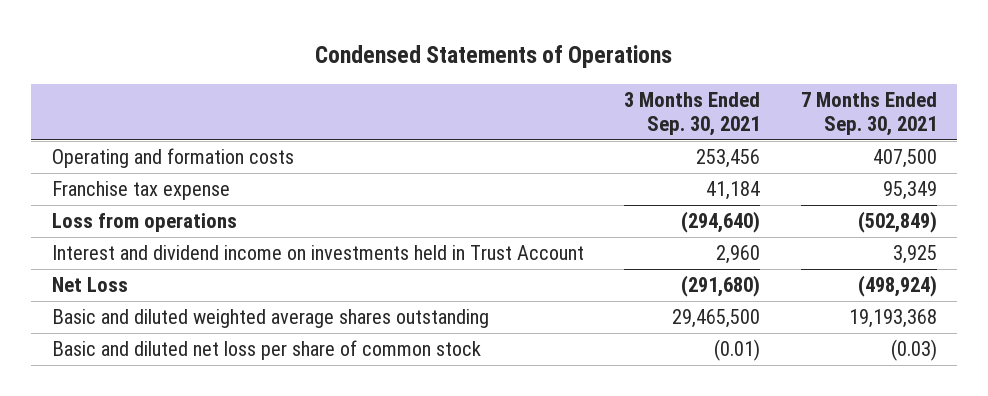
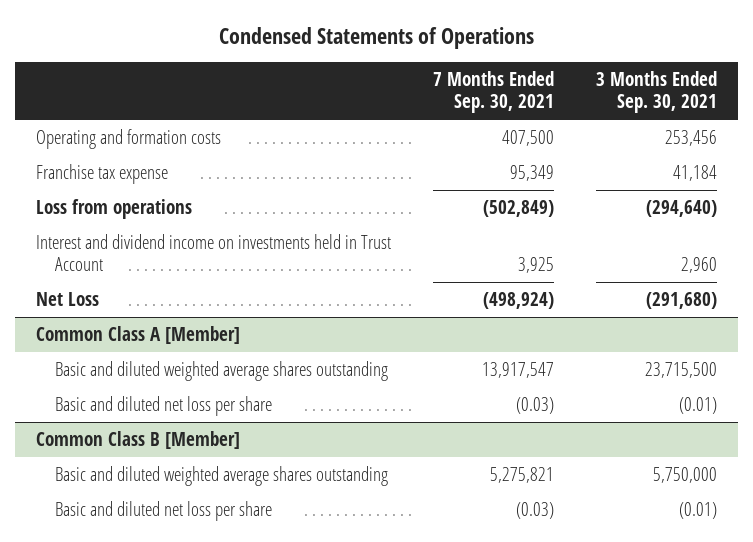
none -> [36,325,241,344] Common Class A [Member]
[672,309,761,329] 29,465,500 -> [644,361,717,378] 23,715,500
[848,309,937,329] 19,193,368 -> [482,361,555,378] 13,917,547
[51,340,481,361] Basic and diluted net loss per share of common stock -> [55,395,273,416] Basic and diluted net loss per share
none -> [36,430,241,449] Common Class B [Member]
none -> [55,465,389,486] Basic and diluted weighted average shares outstanding
none -> [55,500,273,521] Basic and diluted net loss per share

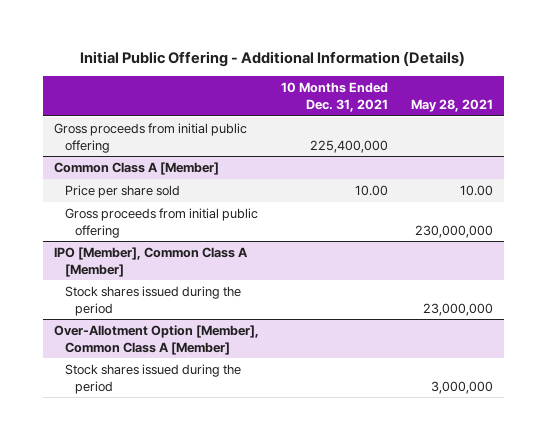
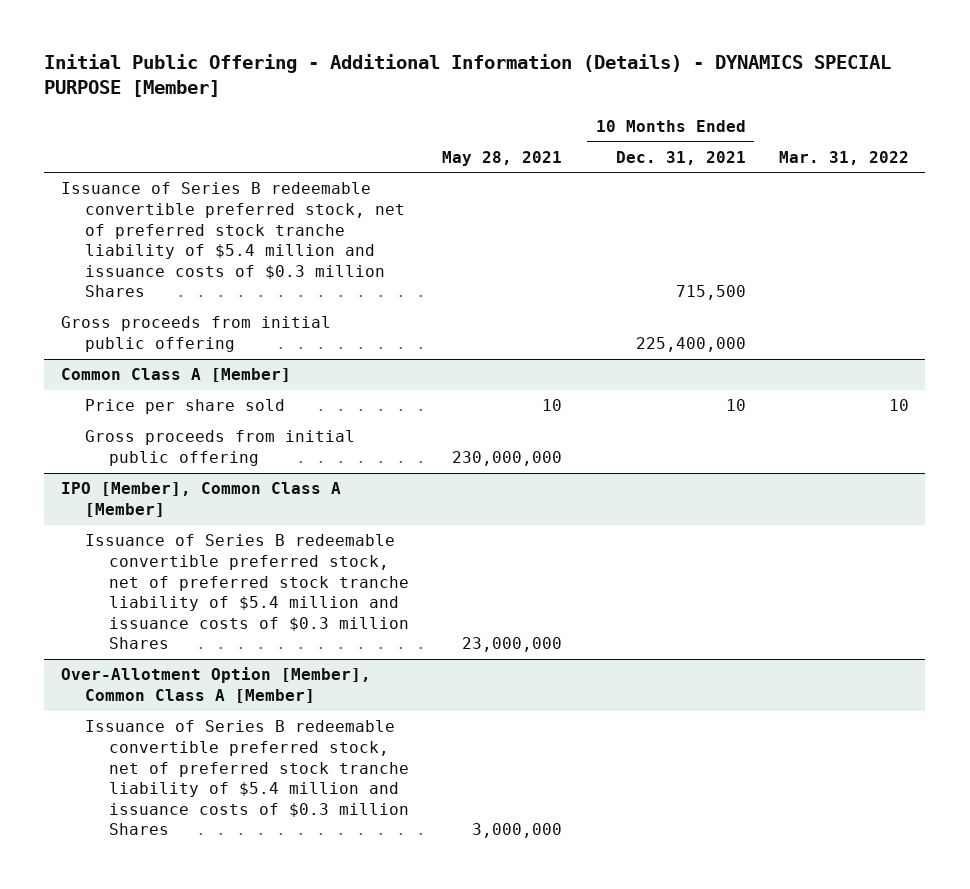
[80,51,466,68] Initial Public Offering - Additional Information (Details) -> [44,54,892,98] Initial Public Offering - Additional Information (Details) - DYNAMICS SPECIAL PURPOSE [Member]
none -> [778,150,909,165] Mar. 31, 2022
none -> [60,182,405,298] Issuance of Series B redeemable convertible preferred stock, net of preferred stock tranche liability of $5.4 million and issuance costs of $0.3 million Shares
[355,185,389,197] 10.00 -> [725,399,746,412] 10
[459,185,493,197] 10.00 -> [542,399,563,412] 10
[64,286,241,316] Stock shares issued during the period -> [84,534,410,650] Issuance of Series B redeemable convertible preferred stock, net of preferred stock tranche liability of $5.4 million and issuance costs of $0.3 million Shares
[64,364,241,394] Stock shares issued during the period -> [84,720,410,836] Issuance of Series B redeemable convertible preferred stock, net of preferred stock tranche liability of $5.4 million and issuance costs of $0.3 million Shares

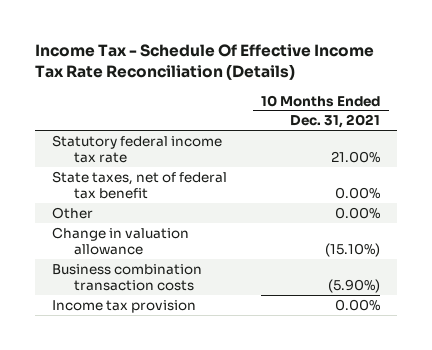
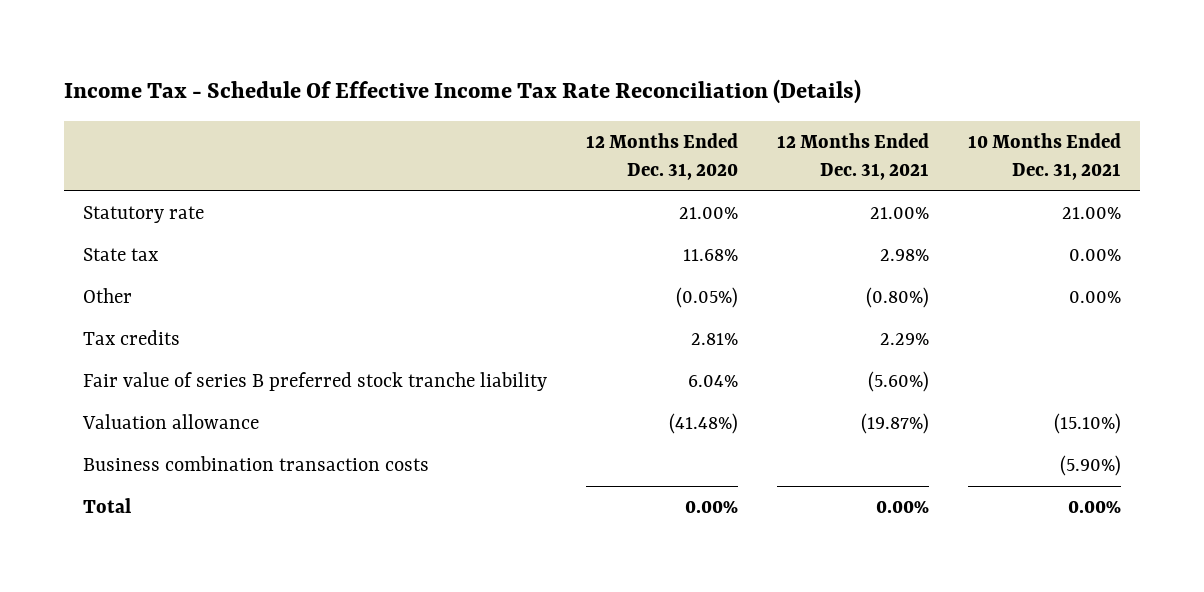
none -> [586,132,739,181] 12 Months Ended Dec. 31, 2020
none -> [776,132,929,181] 12 Months Ended Dec. 31, 2021
[51,134,222,163] Statutory federal income tax rate -> [83,206,205,224] Statutory rate
[51,170,227,199] State taxes, net of federal tax benefit -> [83,248,159,262] State tax
none -> [83,330,181,346] Tax credits
none -> [83,372,548,392] Fair value of series B preferred stock tranche liability
[51,226,189,255] Change in valuation allowance -> [82,414,260,430] Valuation allowance
[51,299,196,313] Income tax provision -> [83,498,132,514] Total

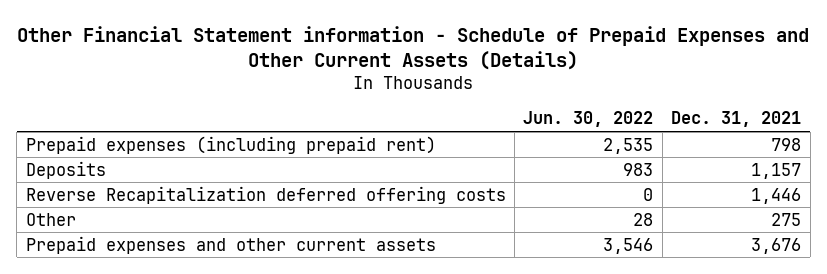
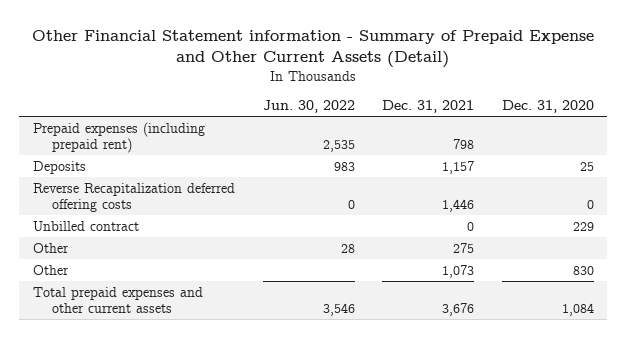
[17,26,810,71] Other Financial Statement information - Schedule of Prepaid Expenses and Other Current Assets (Details) -> [32,29,595,69] Other Financial Statement information - Summary of Prepaid Expense and Other Current Assets (Detail)
none -> [501,100,594,114] Dec. 31, 2020
none -> [33,220,140,231] Unbilled contract
none -> [33,264,70,275] Other
[25,235,436,254] Prepaid expenses and other current assets -> [33,286,204,313] Total prepaid expenses and other current assets

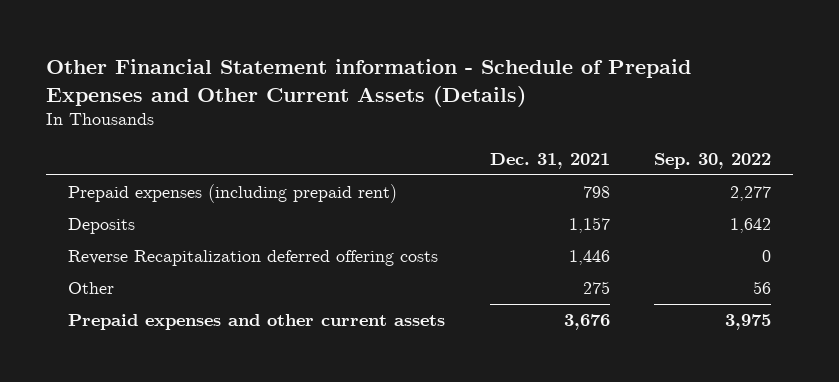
[32,29,595,69] Other Financial Statement information - Summary of Prepaid Expense and Other Current Assets (Detail) -> [46,58,692,107] Other Financial Statement information - Schedule of Prepaid Expenses and Other Current Assets (Details)
[262,100,355,114] Jun. 30, 2022 -> none
[501,100,594,114] Dec. 31, 2020 -> none
none -> [653,153,771,170] Sep. 30, 2022
[33,220,140,231] Unbilled contract -> none
[33,264,70,275] Other -> none
[33,286,204,313] Total prepaid expenses and other current assets -> [68,313,446,330] Prepaid expenses and other current assets

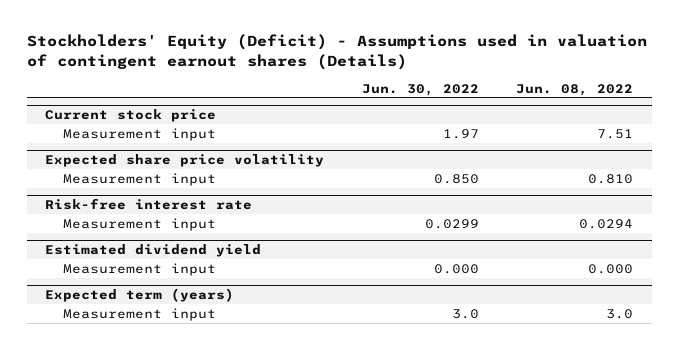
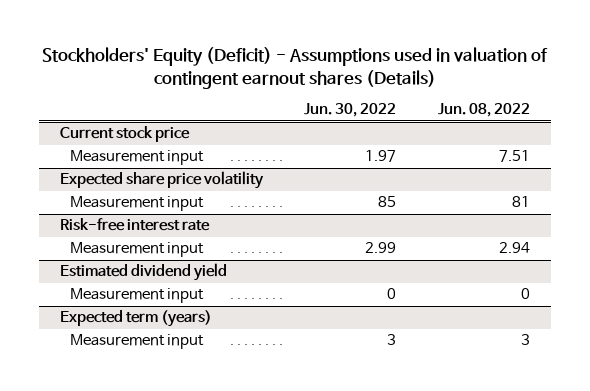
[433,173,479,184] 0.850 -> [378,196,397,208] 85
[588,173,634,184] 0.810 -> [511,196,530,208] 81
[424,218,479,229] 0.0299 -> [365,242,397,254] 2.99
[579,218,634,229] 0.0294 -> [498,242,530,254] 2.94
[433,263,479,274] 0.000 -> [387,288,397,300] 0
[588,263,634,274] 0.000 -> [520,288,530,300] 0
[451,308,479,319] 3.0 -> [387,334,397,346] 3
[606,308,634,319] 3.0 -> [520,334,530,346] 3

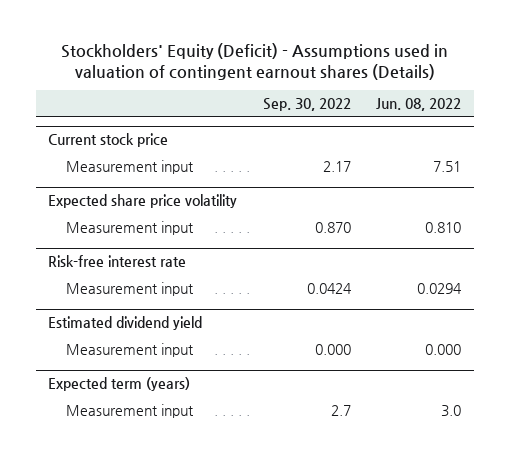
[304,103,397,118] Jun. 30, 2022 -> none
none -> [262,98,351,112] Sep. 30, 2022
[511,196,530,208] 81 -> [425,221,462,233] 0.810
[498,242,530,254] 2.94 -> [417,282,463,294] 0.0294
[520,288,530,300] 0 -> [425,343,462,355] 0.000
[520,334,530,346] 3 -> [441,404,462,417] 3.0

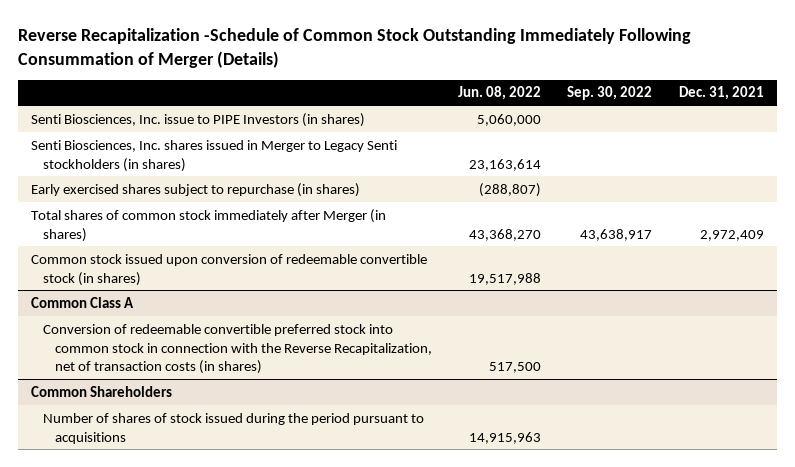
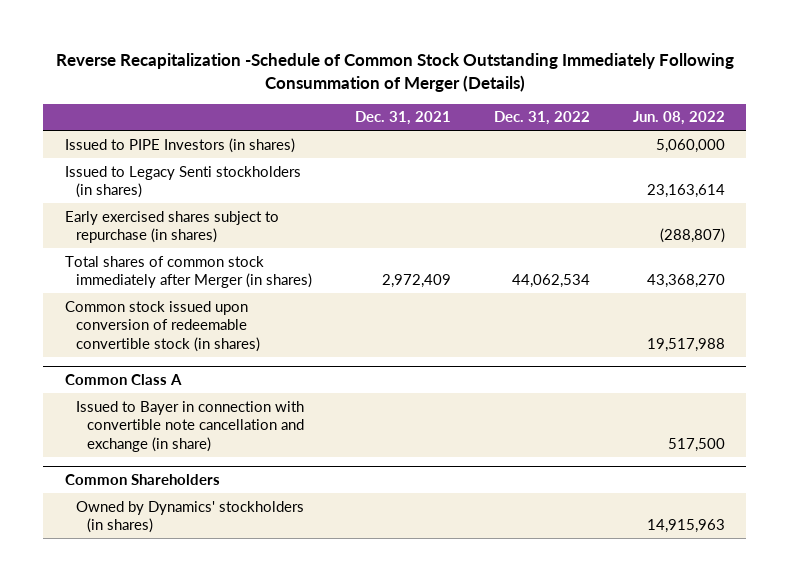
[567,86,653,101] Sep. 30, 2022 -> none
none -> [493,111,590,126] Dec. 31, 2022
[31,112,366,127] Senti Biosciences, Inc. issue to PIPE Investors (in shares) -> [64,137,295,153] Issued to PIPE Investors (in shares)
[31,139,398,172] Senti Biosciences, Inc. shares issued in Merger to Legacy Senti stockholders (in shares) -> [64,165,301,199] Issued to Legacy Senti stockholders (in shares)
[42,323,432,375] Conversion of redeemable convertible preferred stock into common stock in connection with the Reverse Recapitalization, net of transaction costs (in shares) -> [75,400,304,452] Issued to Bayer in connection with convertible note cancellation and exchange (in share)
[42,412,424,444] Number of shares of stock issued during the period pursuant to acquisitions -> [75,500,304,534] Owned by Dynamics' stockholders (in shares)

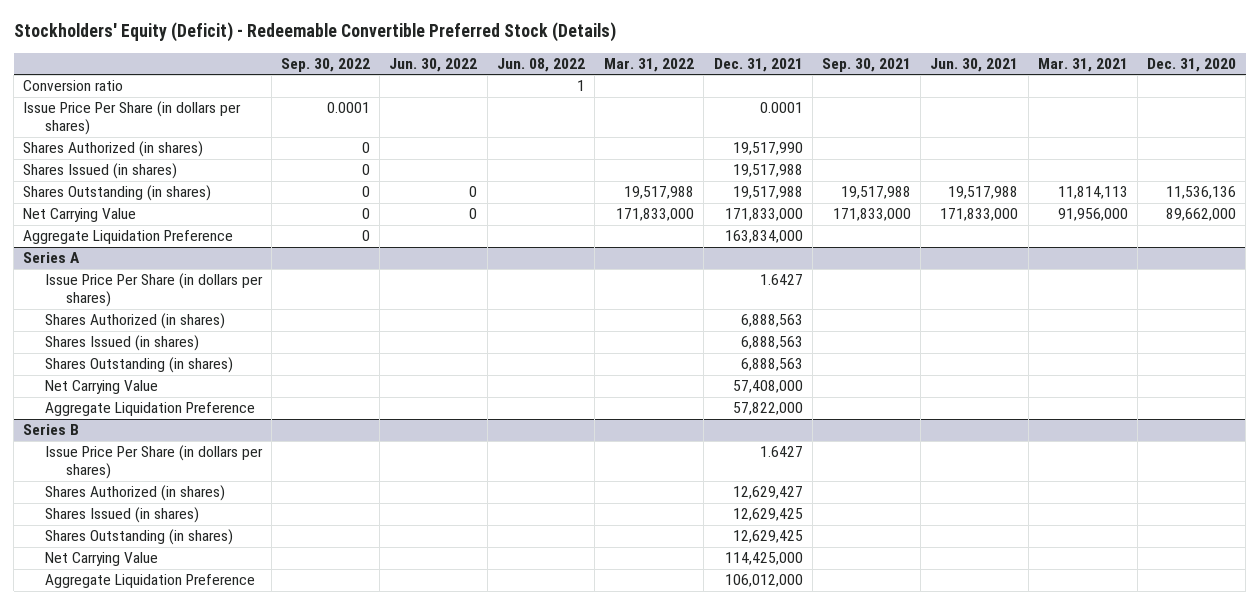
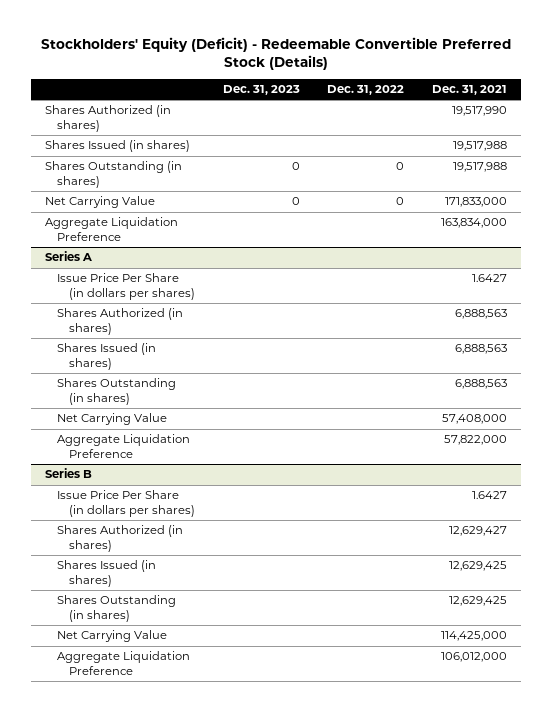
[281,57,371,72] Sep. 30, 2022 -> none
[389,57,478,72] Jun. 30, 2022 -> none
[496,57,585,72] Jun. 08, 2022 -> none
[604,57,695,72] Mar. 31, 2022 -> none
[822,57,912,72] Sep. 30, 2021 -> none
[930,57,1019,72] Jun. 30, 2021 -> none
[1037,57,1128,72] Mar. 31, 2021 -> none
[1147,57,1237,72] Dec. 31, 2020 -> none
none -> [222,85,300,96] Dec. 31, 2023
none -> [327,85,405,96] Dec. 31, 2022
[23,80,124,92] Conversion ratio -> none
[23,101,242,136] Issue Price Per Share (in dollars per shares) -> none

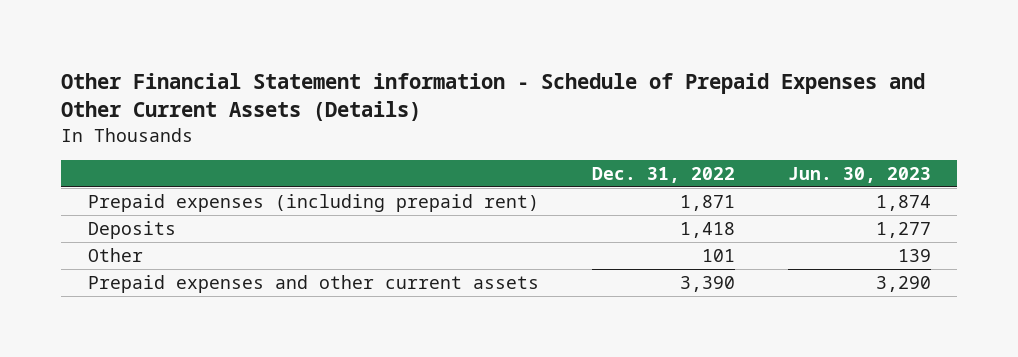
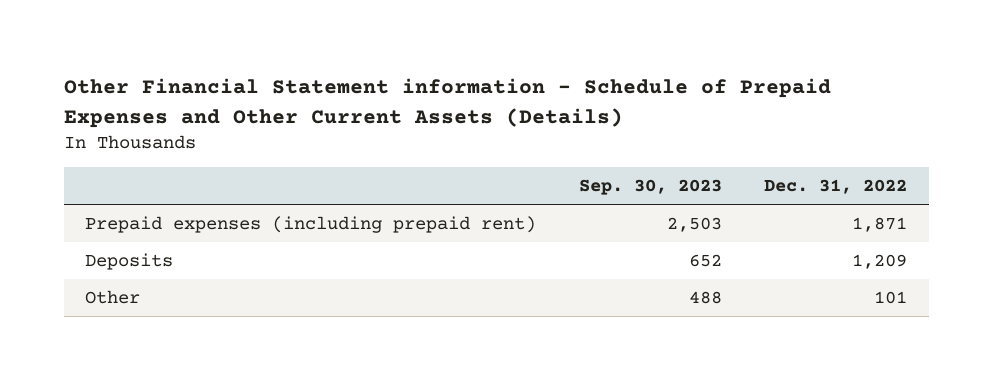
[787,166,931,183] Jun. 30, 2023 -> none
none -> [578,179,722,196] Sep. 30, 2023
[679,222,735,239] 1,418 -> [852,254,908,270] 1,209
[87,275,539,294] Prepaid expenses and other current assets -> none

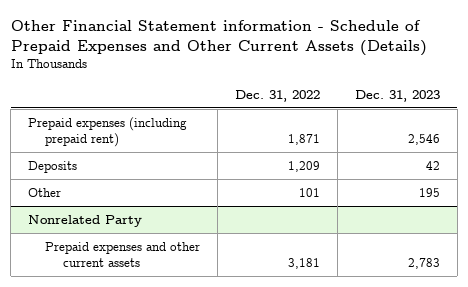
[578,179,722,196] Sep. 30, 2023 -> none
none -> [354,90,440,103] Dec. 31, 2023
none -> [28,214,143,227] Nonrelated Party
none -> [45,241,201,268] Prepaid expenses and other current assets

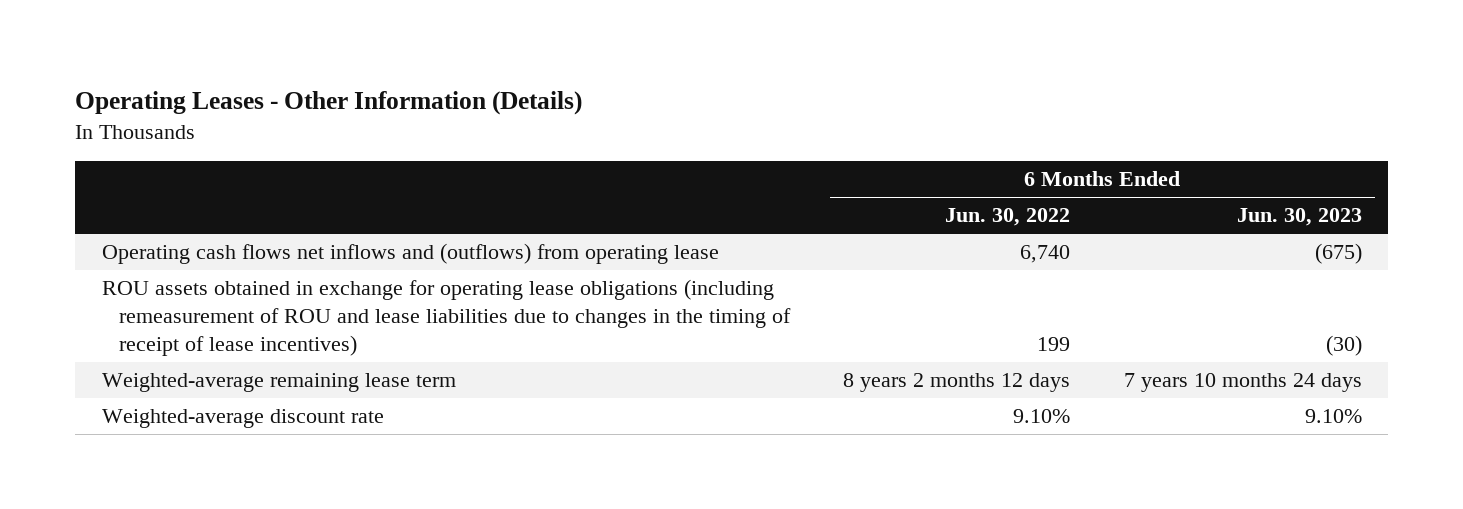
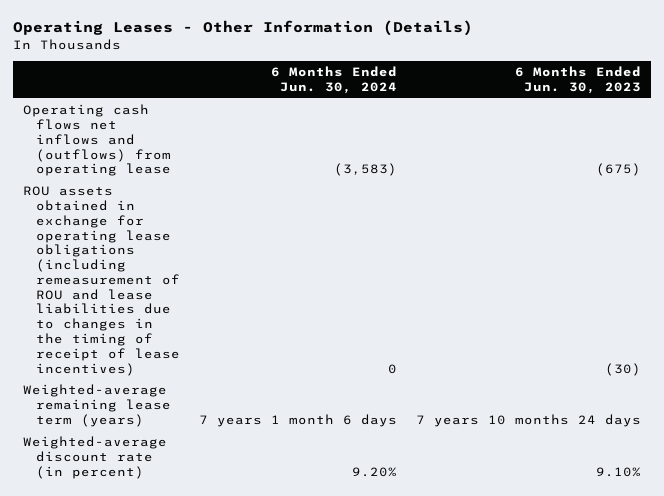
[945,208,1071,227] Jun. 30, 2022 -> none
none -> [271,66,398,95] 6 Months Ended Jun. 30, 2024
[101,373,456,393] Weighted-average remaining lease term -> [23,384,171,427] Weighted-average remaining lease term (years)
[101,409,384,429] Weighted-average discount rate -> [23,436,168,479] Weighted-average discount rate (in percent)

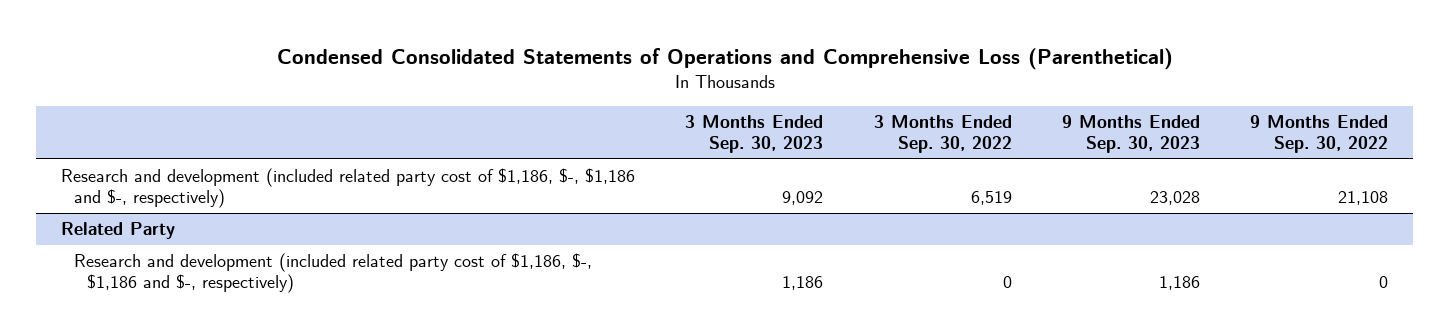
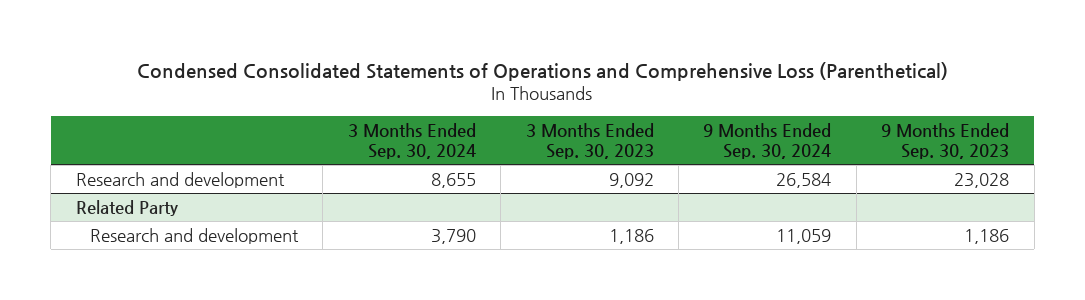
[873,115,1012,154] 3 Months Ended Sep. 30, 2022 -> none
[1249,115,1388,154] 9 Months Ended Sep. 30, 2022 -> none
none -> [347,122,476,159] 3 Months Ended Sep. 30, 2024
none -> [703,122,832,159] 9 Months Ended Sep. 30, 2024
[61,168,636,209] Research and development (included related party cost of $1,186, $-, $1,186 and $-, respectively) -> [75,172,285,189] Research and development
[74,253,593,294] Research and development (included related party cost of $1,186, $-, $1,186 and $-, respectively) -> [89,228,299,245] Research and development

